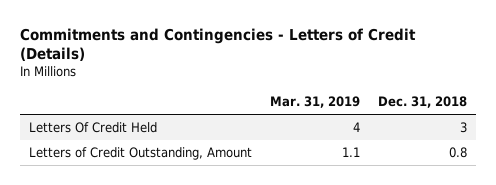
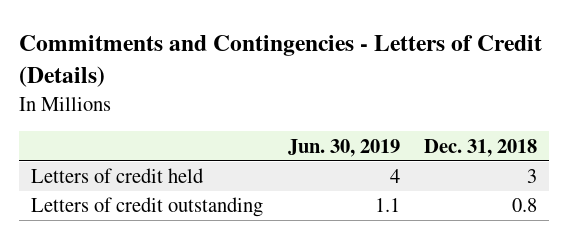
[270,95,361,108] Mar. 31, 2019 -> none
none -> [287,138,400,157] Jun. 30, 2019
[29,122,158,134] Letters Of Credit Held -> [31,168,205,184] Letters of credit held
[29,147,253,161] Letters of Credit Outstanding, Amount -> [31,197,264,218] Letters of credit outstanding

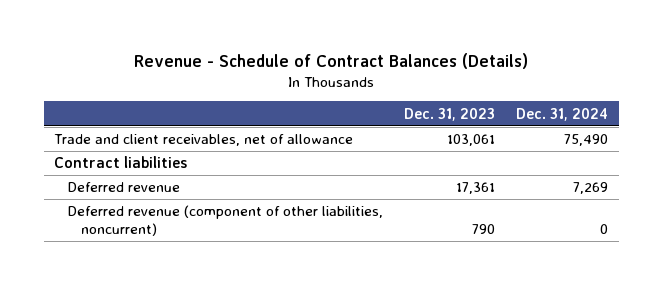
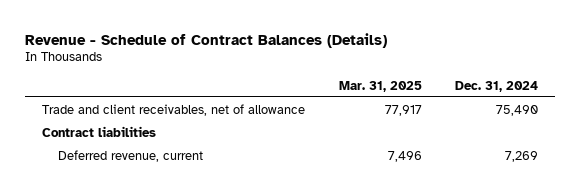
[404,107,496,121] Dec. 31, 2023 -> none
none -> [338,80,422,92] Mar. 31, 2025
[67,205,384,236] Deferred revenue (component of other liabilities, noncurrent) -> none
[67,182,181,193] Deferred revenue -> [58,149,204,162] Deferred revenue, current

